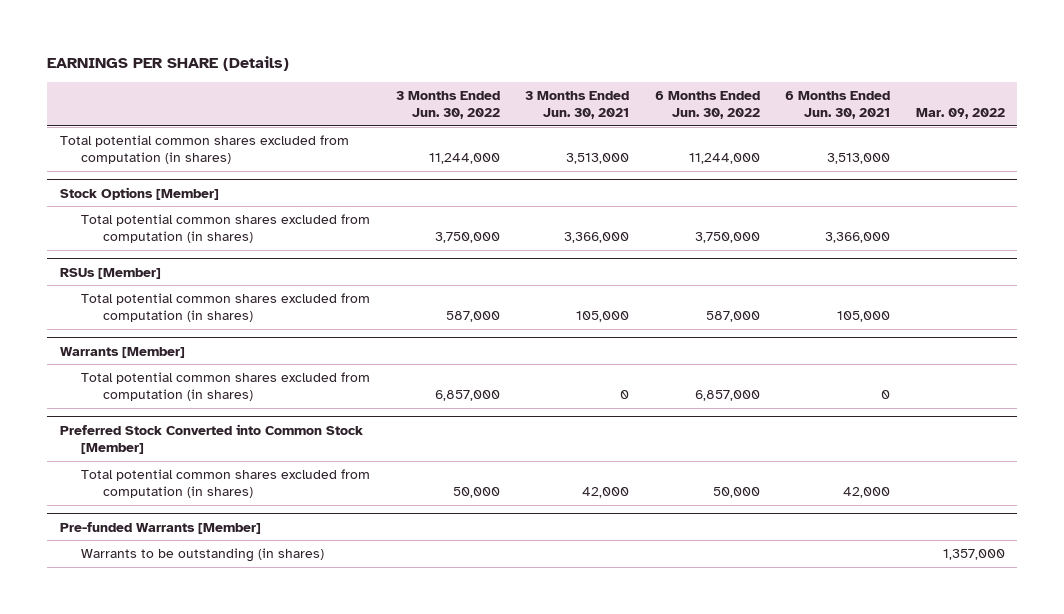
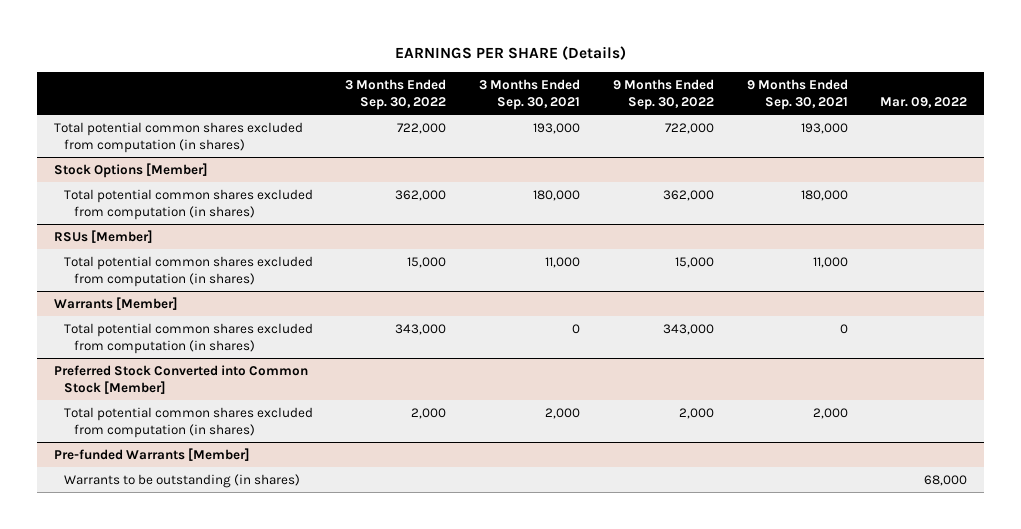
[395,91,500,120] 3 Months Ended Jun. 30, 2022 -> none
[525,91,630,120] 3 Months Ended Jun. 30, 2021 -> none
[654,91,760,120] 6 Months Ended Jun. 30, 2022 -> none
[785,91,891,120] 6 Months Ended Jun. 30, 2021 -> none
none -> [345,78,447,110] 3 Months Ended Sep. 30, 2022
none -> [479,78,581,110] 3 Months Ended Sep. 30, 2021
none -> [612,78,714,110] 9 Months Ended Sep. 30, 2022
none -> [746,78,848,110] 9 Months Ended Sep. 30, 2021
[942,549,1005,561] 1,357,000 -> [924,474,968,486] 68,000

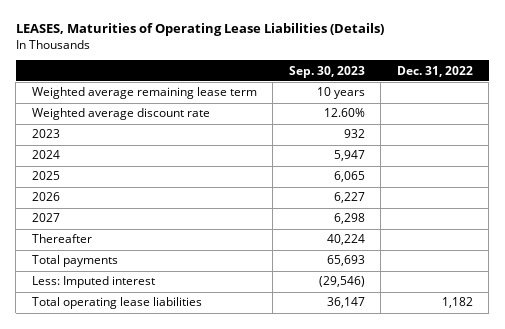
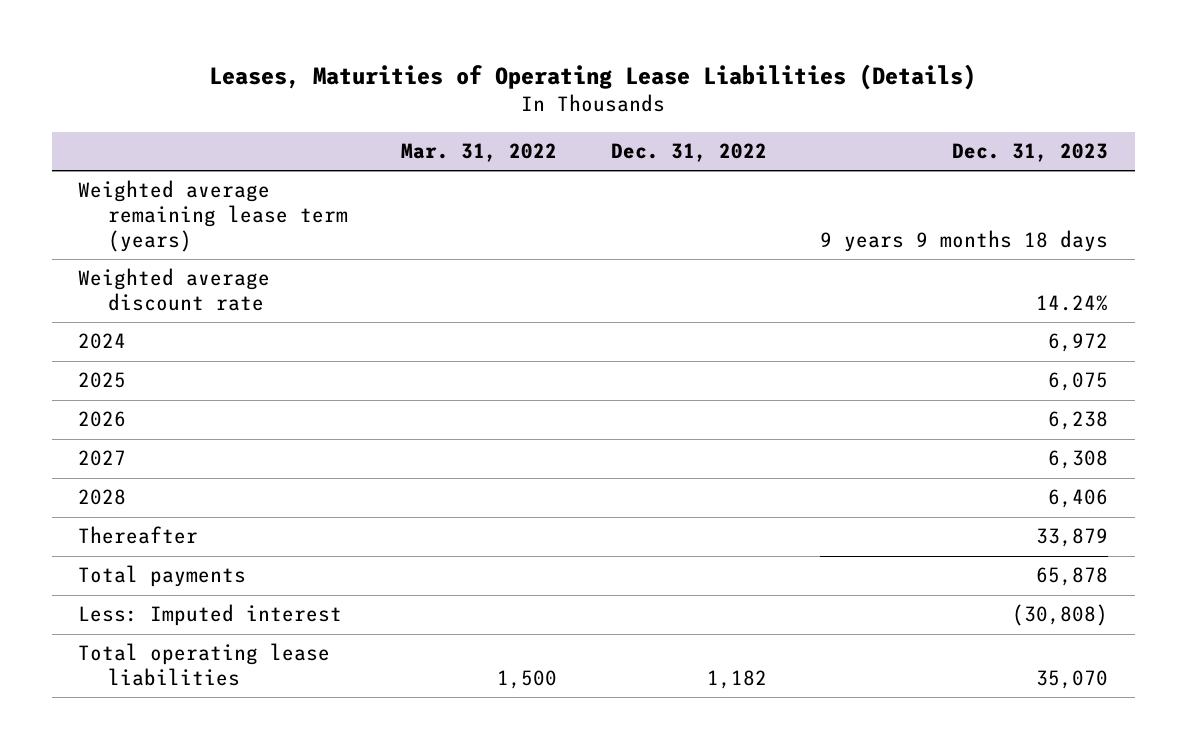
[15,23,384,37] LEASES, Maturities of Operating Lease Liabilities (Details) -> [209,63,977,90] Leases, Maturities of Operating Lease Liabilities (Details)
[288,65,365,78] Sep. 30, 2023 -> none
none -> [401,143,558,163] Mar. 31, 2022
none -> [951,143,1108,163] Dec. 31, 2023
[31,87,257,100] Weighted average remaining lease term -> [78,180,349,252] Weighted average remaining lease term (years)
[31,129,60,139] 2023 -> none
none -> [78,489,127,506] 2028

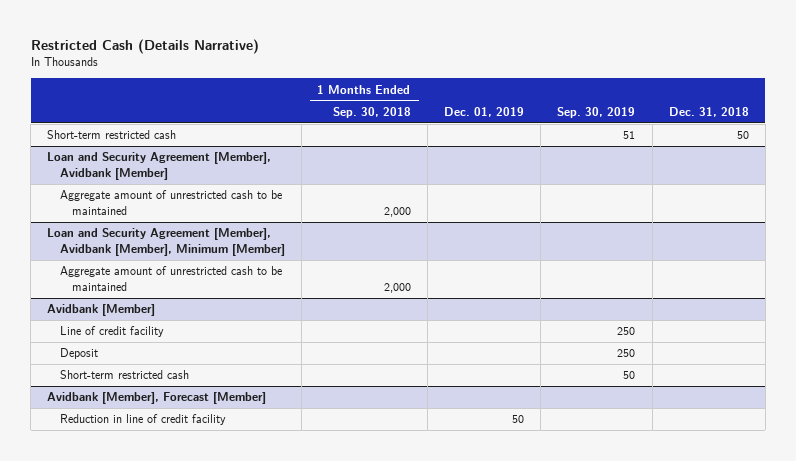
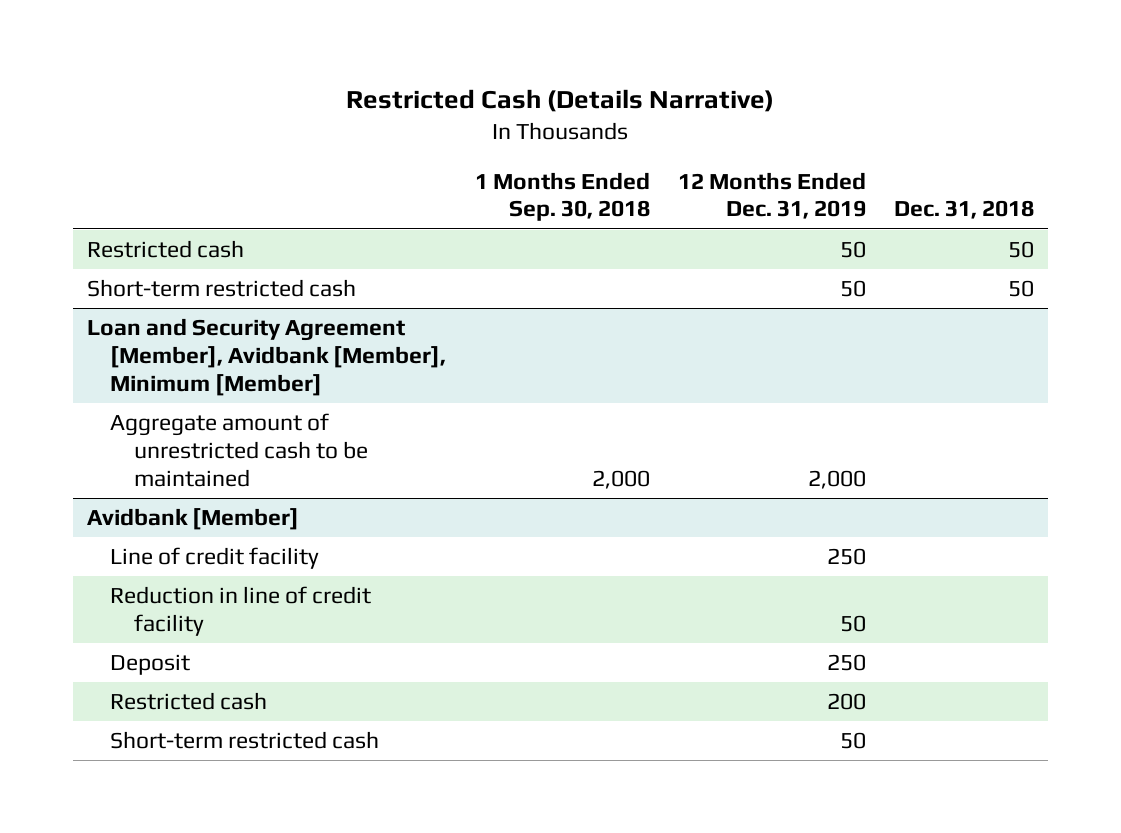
[444,106,525,117] Dec. 01, 2019 -> none
[557,106,636,118] Sep. 30, 2019 -> none
none -> [677,171,866,220] 12 Months Ended Dec. 31, 2019
none -> [86,240,244,259] Restricted cash
[47,152,272,180] Loan and Security Agreement [Member], Avidbank [Member] -> none
[59,190,282,215] Aggregate amount of unrestricted cash to be maintained -> none
none -> [110,586,372,636] Reduction in line of credit facility
none -> [110,692,268,711] Restricted cash
[47,392,267,405] Avidbank [Member], Forecast [Member] -> none
[59,414,226,426] Reduction in line of credit facility -> none

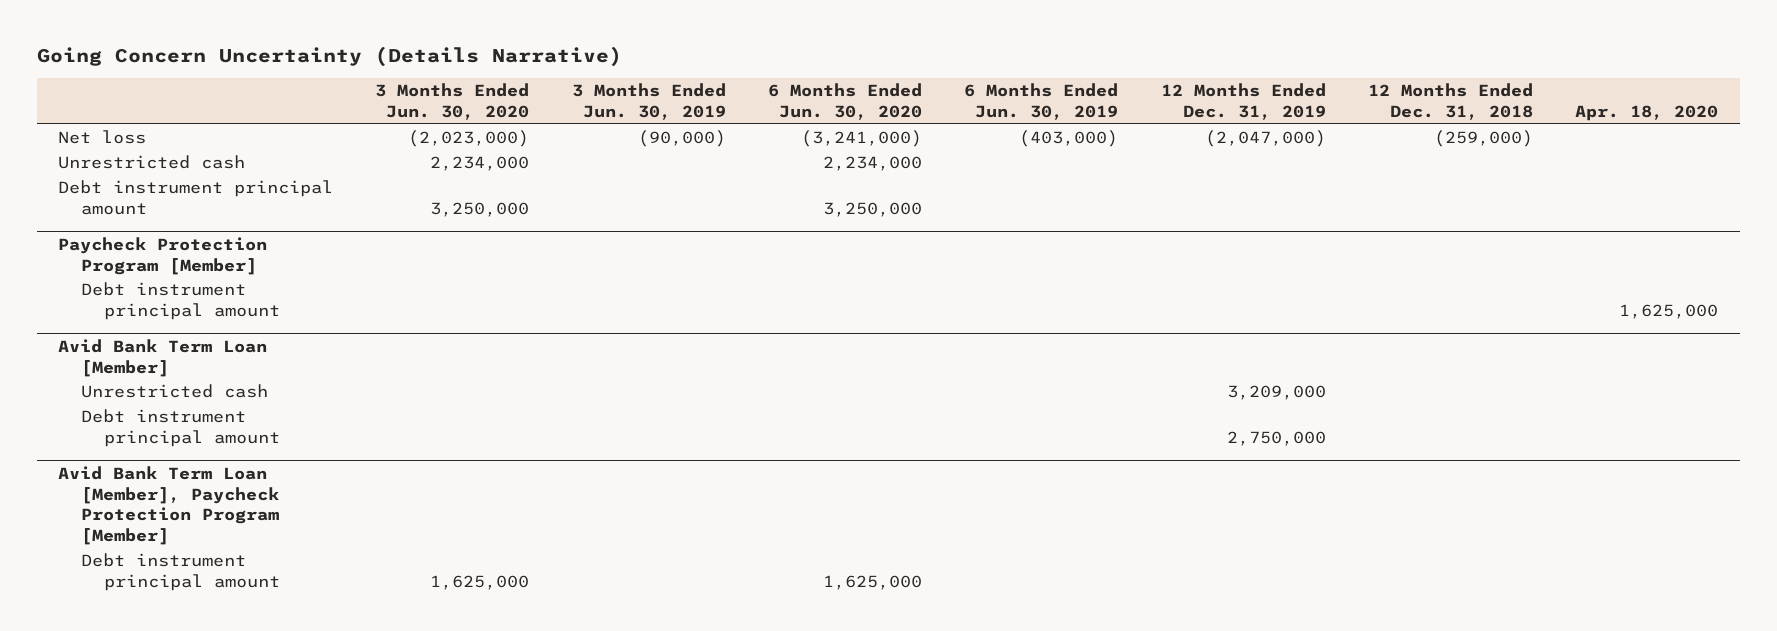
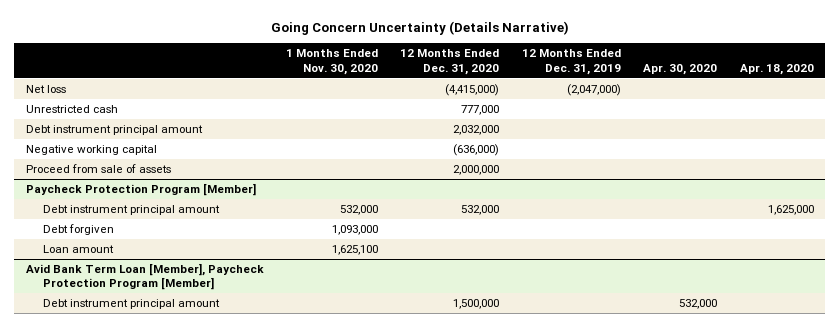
[375,83,530,121] 3 Months Ended Jun. 30, 2020 -> none
[571,83,726,121] 3 Months Ended Jun. 30, 2019 -> none
[768,83,923,121] 6 Months Ended Jun. 30, 2020 -> none
[964,83,1119,121] 6 Months Ended Jun. 30, 2019 -> none
[1368,83,1534,121] 12 Months Ended Dec. 31, 2018 -> none
none -> [285,49,378,75] 1 Months Ended Nov. 30, 2020
none -> [400,49,500,75] 12 Months Ended Dec. 31, 2020
none -> [643,63,718,75] Apr. 30, 2020
none -> [25,144,157,155] Negative working capital
none -> [25,163,171,173] Proceed from sale of assets
[58,338,268,377] Avid Bank Term Loan [Member] -> none
[81,384,269,399] Unrestricted cash -> none
[81,409,281,448] Debt instrument principal amount -> none
none -> [43,223,115,235] Debt forgiven
none -> [43,244,115,253] Loan amount

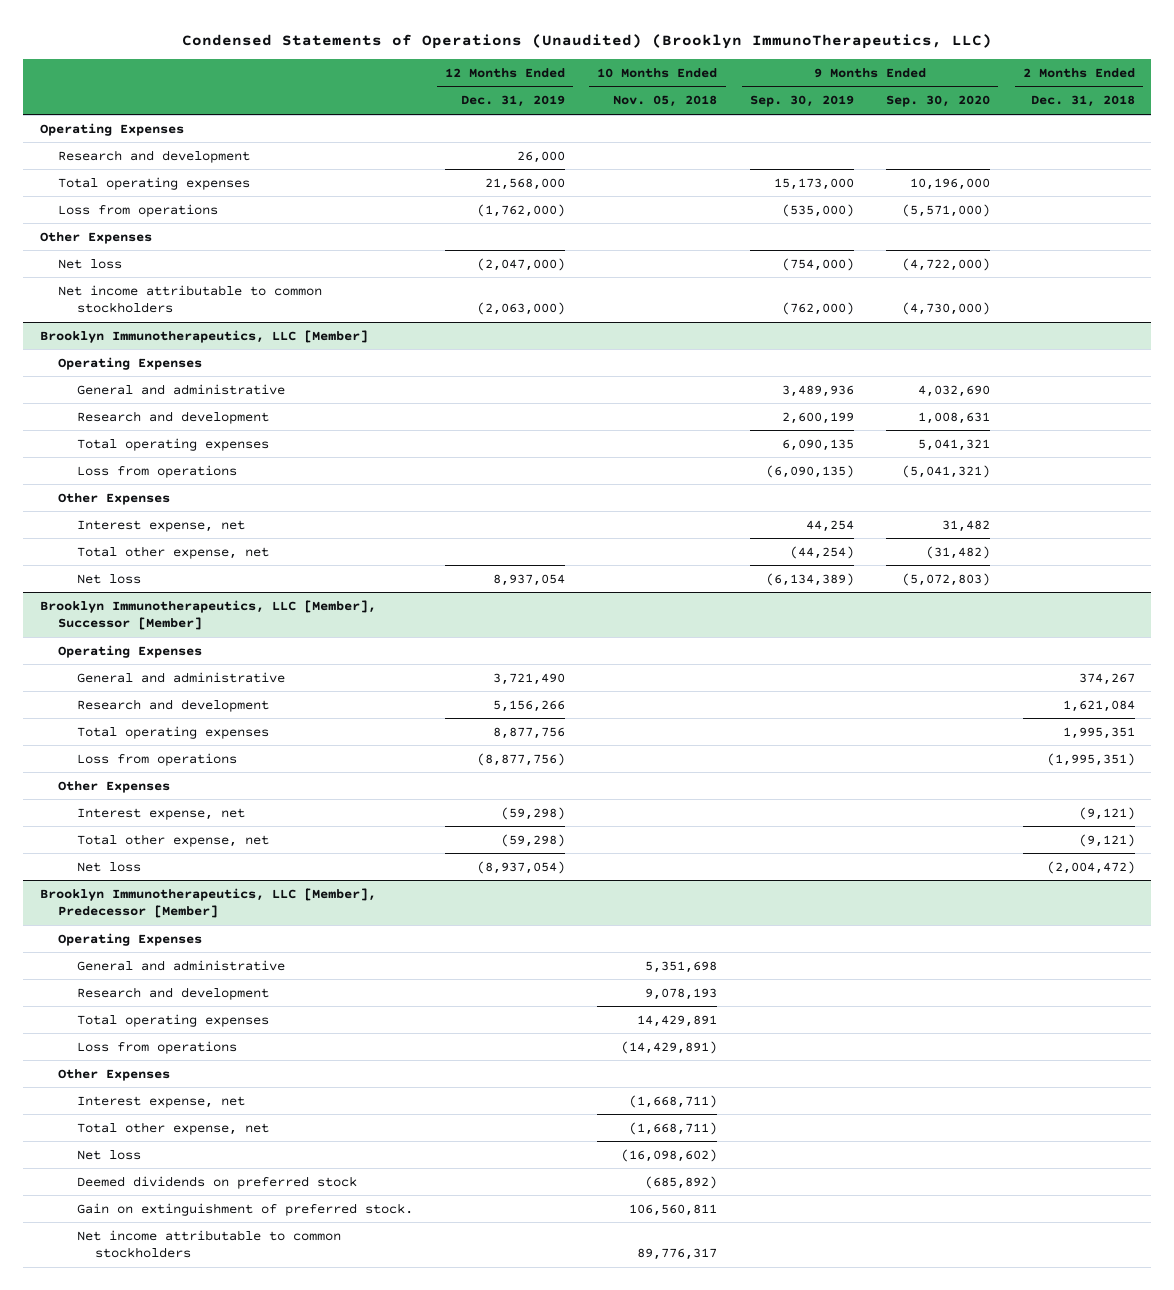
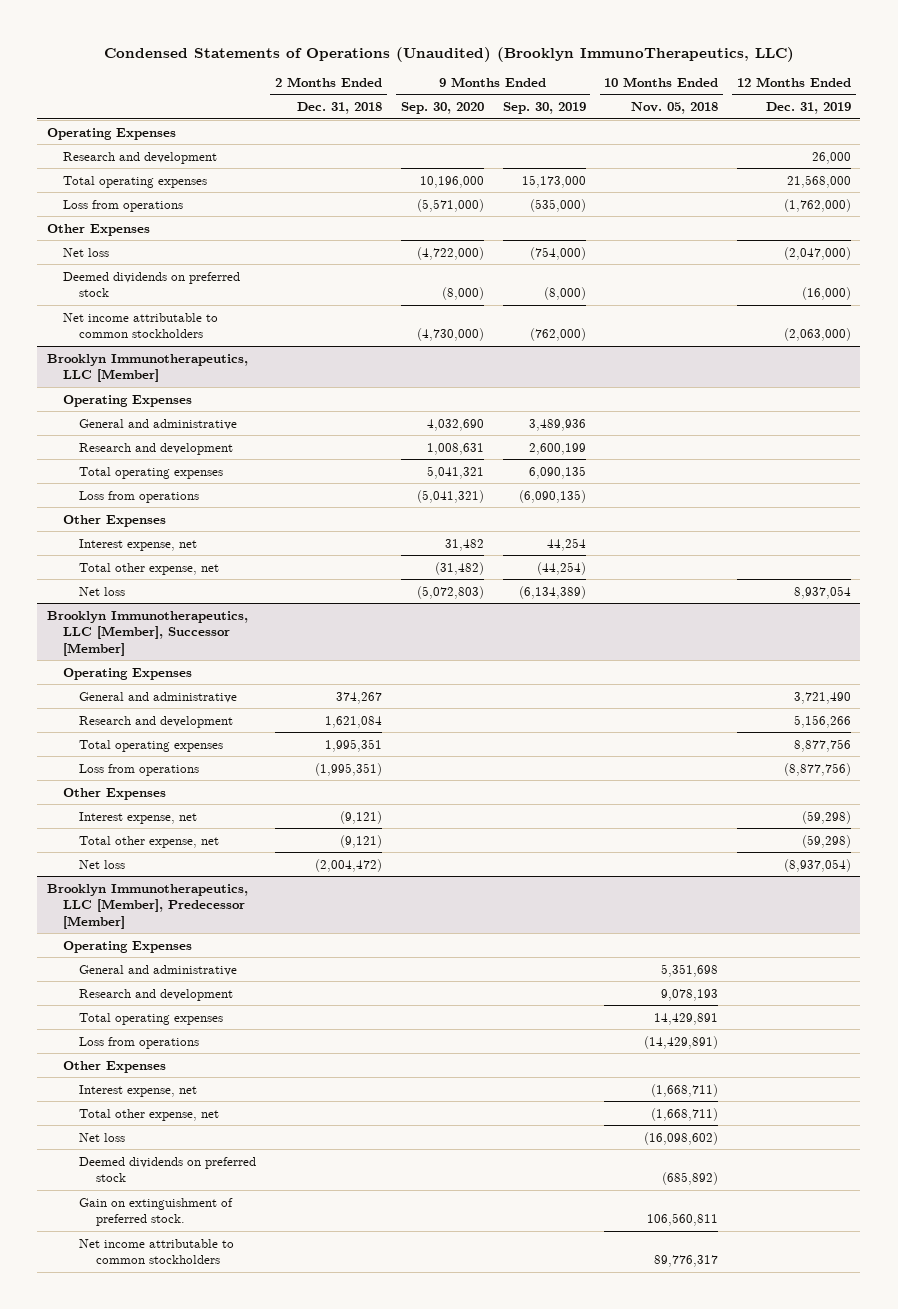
none -> [62,271,240,298] Deemed dividends on preferred stock

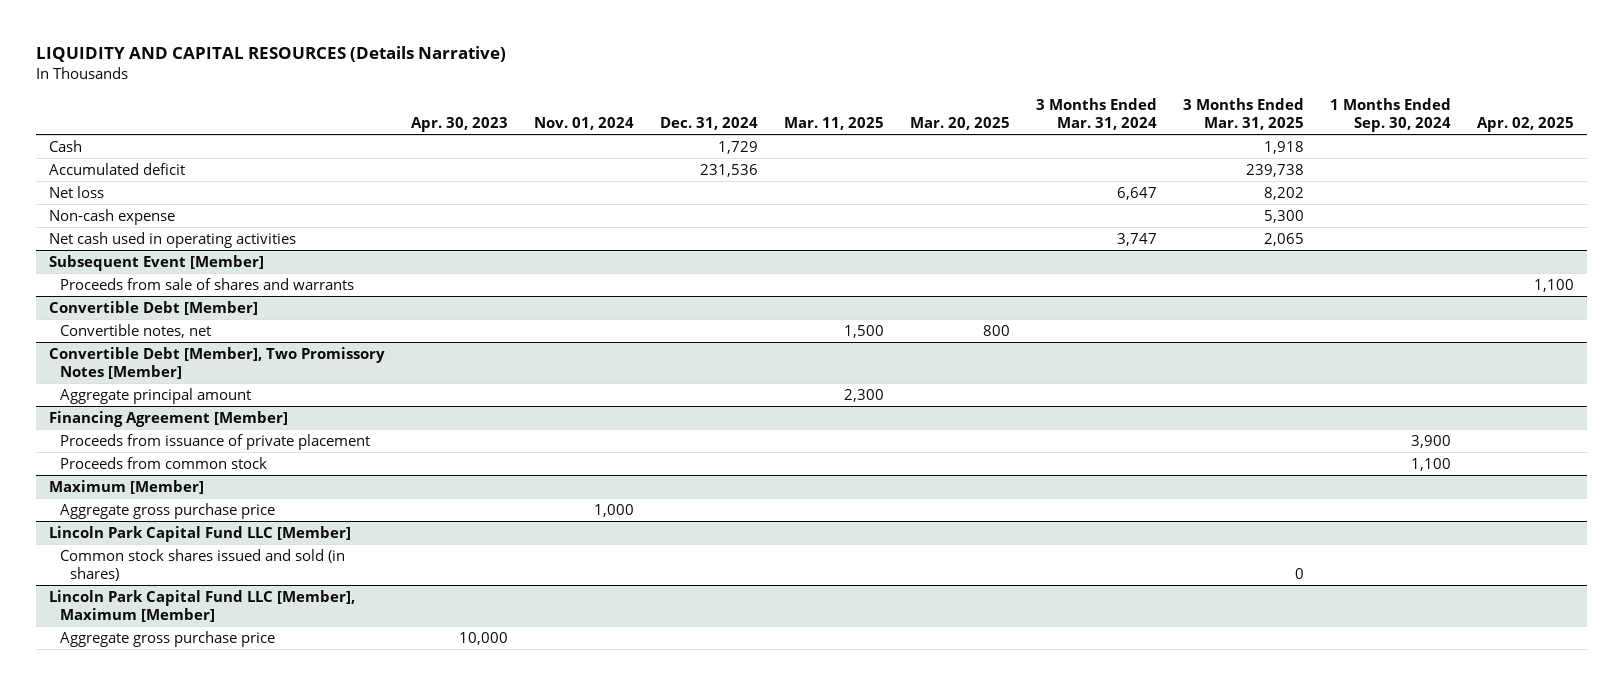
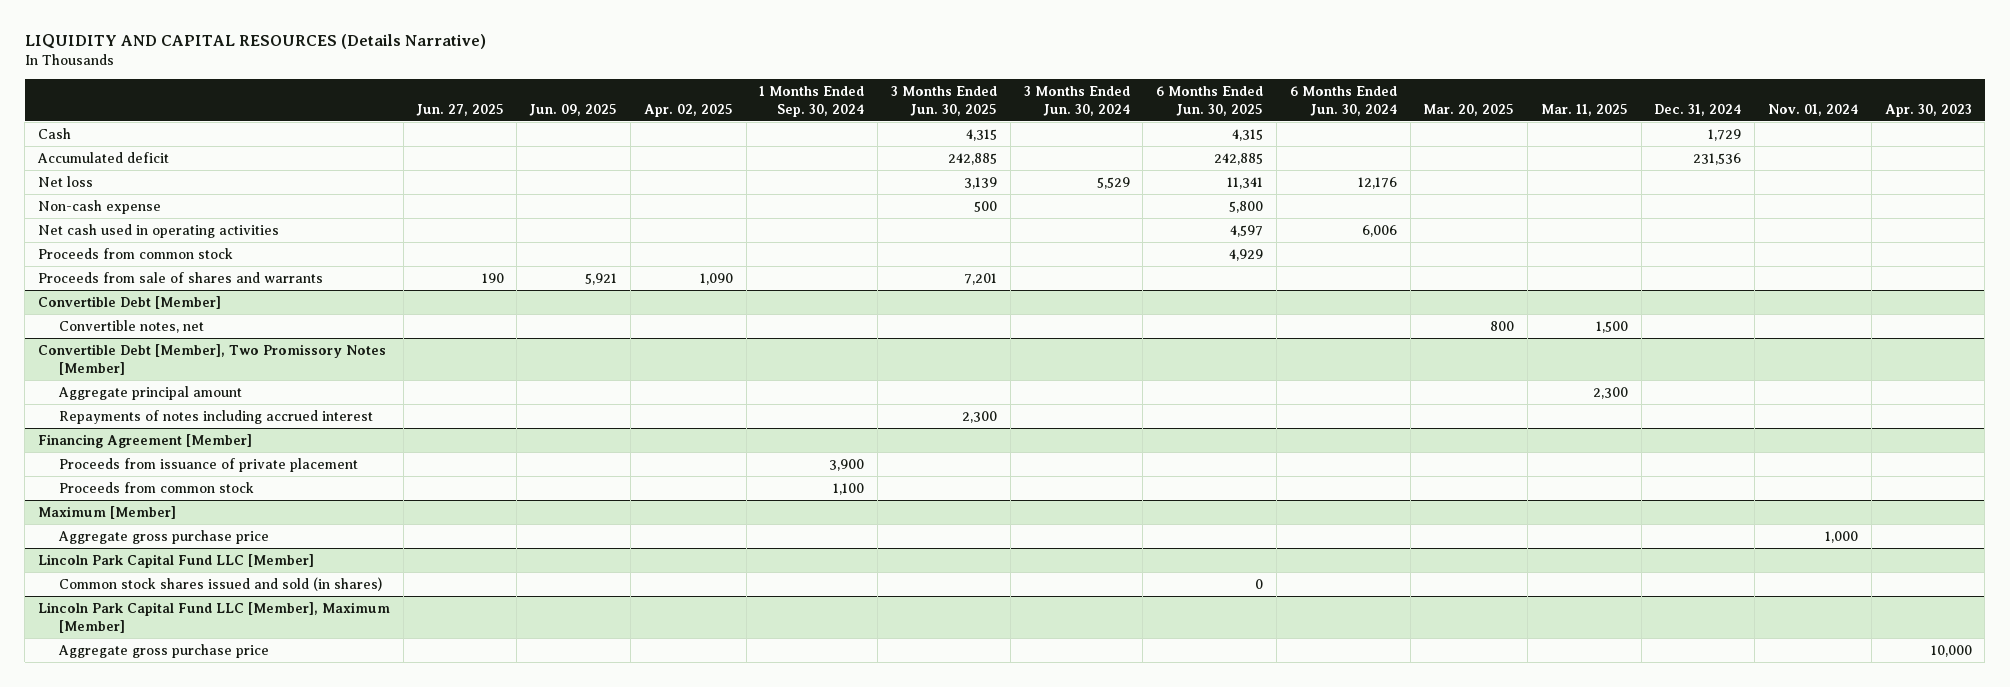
[1036,98,1158,131] 3 Months Ended Mar. 31, 2024 -> none
[1183,98,1305,131] 3 Months Ended Mar. 31, 2025 -> none
none -> [415,103,504,116] Jun. 27, 2025
none -> [529,103,618,116] Jun. 09, 2025
none -> [891,85,998,116] 3 Months Ended Jun. 30, 2025
none -> [1023,85,1130,116] 3 Months Ended Jun. 30, 2024
none -> [1156,85,1264,116] 6 Months Ended Jun. 30, 2025
none -> [1289,85,1397,116] 6 Months Ended Jun. 30, 2024
[49,254,265,271] Subsequent Event [Member] -> none
[59,277,354,290] Proceeds from sale of shares and warrants -> none
none -> [38,247,234,259] Proceeds from common stock
none -> [38,271,324,283] Proceeds from sale of shares and warrants
none -> [58,409,373,424] Repayments of notes including accrued interest

